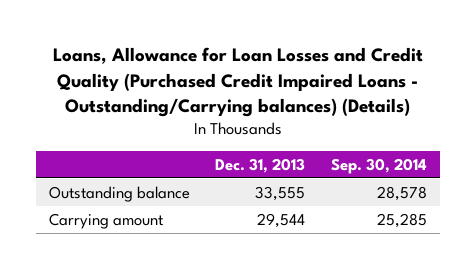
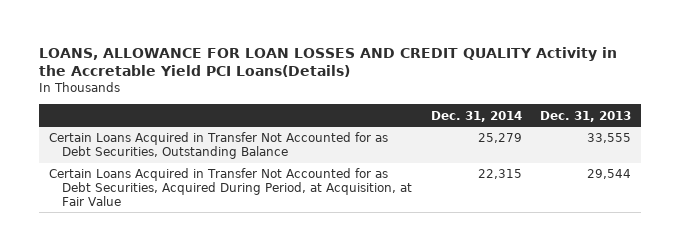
[52,47,423,118] Loans, Allowance for Loan Losses and Credit Quality (Purchased Credit Impaired Loans - Outstanding/Carrying balances) (Details) -> [39,46,618,78] LOANS, ALLOWANCE FOR LOAN LOSSES AND CREDIT QUALITY Activity in the Accretable Yield PCI Loans(Details)
[331,157,428,174] Sep. 30, 2014 -> none
none -> [430,110,522,122] Dec. 31, 2014
[48,185,190,202] Outstanding balance -> [48,132,388,160] Certain Loans Acquired in Transfer Not Accounted for as Debt Securities, Outstanding Balance
[48,212,163,229] Carrying amount -> [48,168,412,206] Certain Loans Acquired in Transfer Not Accounted for as Debt Securities, Acquired During Period, at Acquisition, at Fair Value

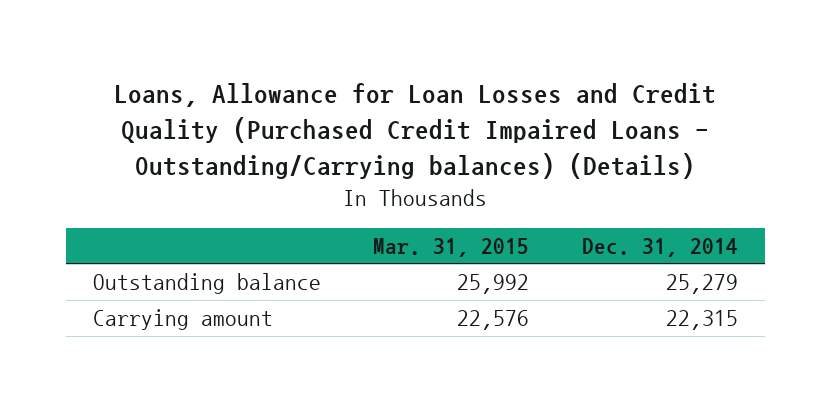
[39,46,618,78] LOANS, ALLOWANCE FOR LOAN LOSSES AND CREDIT QUALITY Activity in the Accretable Yield PCI Loans(Details) -> [114,82,717,179] Loans, Allowance for Loan Losses and Credit Quality (Purchased Credit Impaired Loans - Outstanding/Carrying balances) (Details)
[540,110,632,122] Dec. 31, 2013 -> none
none -> [373,237,530,257] Mar. 31, 2015
[48,132,388,160] Certain Loans Acquired in Transfer Not Accounted for as Debt Securities, Outstanding Balance -> [92,273,321,295] Outstanding balance
[48,168,412,206] Certain Loans Acquired in Transfer Not Accounted for as Debt Securities, Acquired During Period, at Acquisition, at Fair Value -> [92,309,273,331] Carrying amount

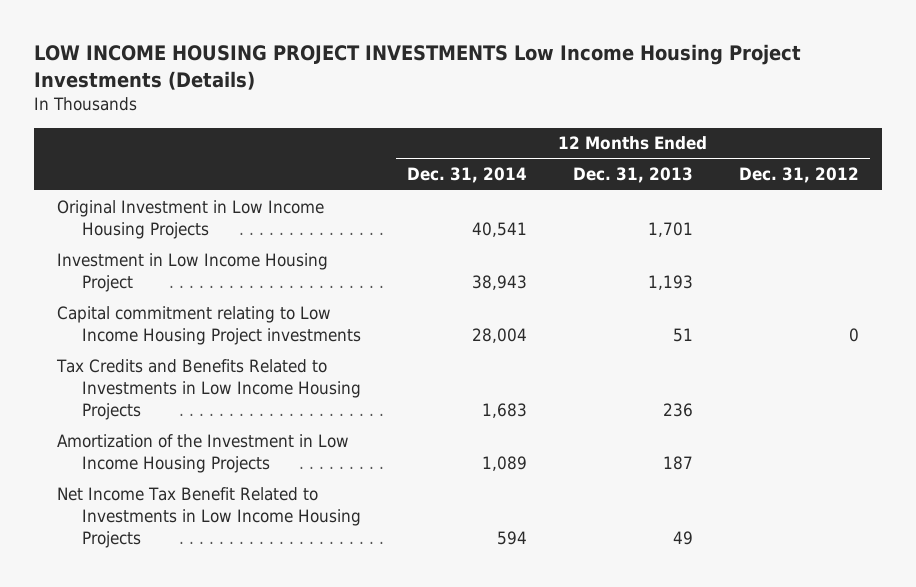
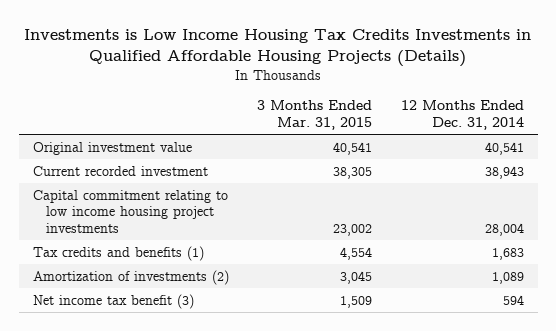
[33,44,801,91] LOW INCOME HOUSING PROJECT INVESTMENTS Low Income Housing Project Investments (Details) -> [24,28,532,68] Investments is Low Income Housing Tax Credits Investments in Qualified Affordable Housing Projects (Details)
[572,167,693,184] Dec. 31, 2013 -> none
[738,167,859,184] Dec. 31, 2012 -> none
none -> [257,100,373,130] 3 Months Ended Mar. 31, 2015
[56,199,324,239] Original Investment in Low Income Housing Projects -> [32,141,192,155] Original investment value
[56,252,328,292] Investment in Low Income Housing Project -> [32,165,208,176] Current recorded investment
[56,305,362,345] Capital commitment relating to Low Income Housing Project investments -> [32,189,228,234] Capital commitment relating to low income housing project investments
[55,358,362,420] Tax Credits and Benefits Related to Investments in Low Income Housing Projects -> [32,245,204,261] Tax credits and benefits (1)
[56,433,349,473] Amortization of the Investment in Low Income Housing Projects -> [32,269,229,285] Amortization of investments (2)
[56,486,362,548] Net Income Tax Benefit Related to Investments in Low Income Housing Projects -> [32,293,194,309] Net income tax benefit (3)

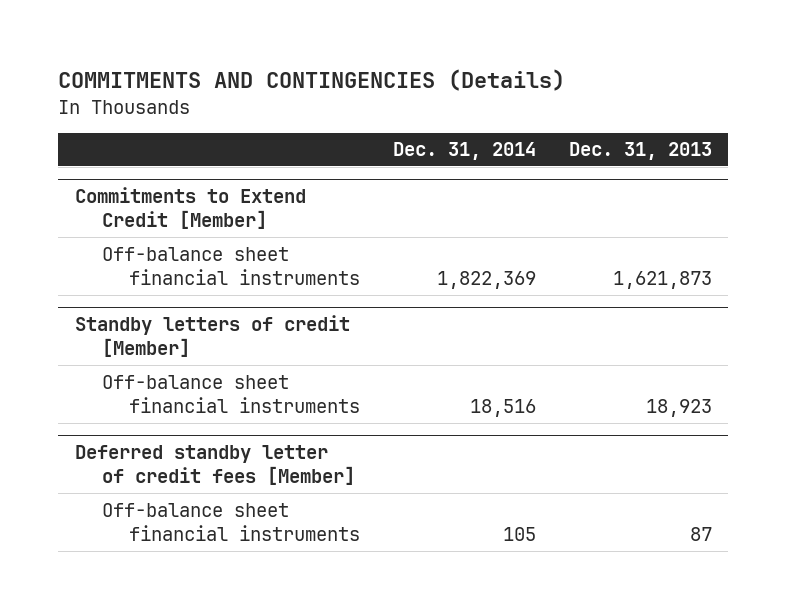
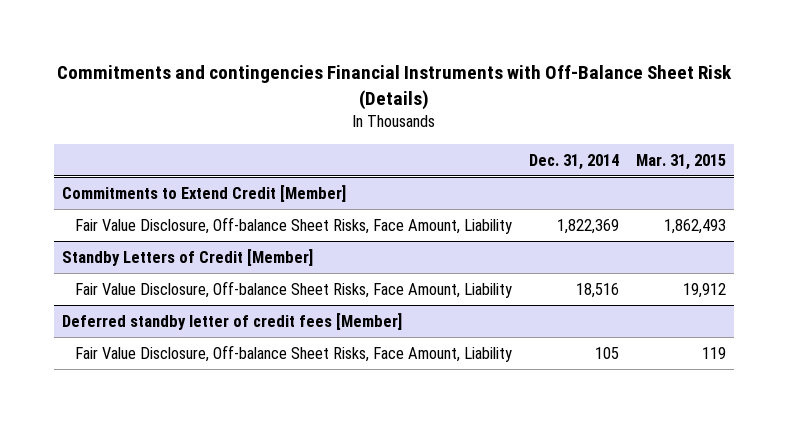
[58,68,566,91] COMMITMENTS AND CONTINGENCIES (Details) -> [57,65,733,110] Commitments and contingencies Financial Instruments with Off-Balance Sheet Risk (Details)
[568,142,712,161] Dec. 31, 2013 -> none
none -> [635,153,726,170] Mar. 31, 2015
[101,246,360,286] Off-balance sheet financial instruments -> [74,217,512,235] Fair Value Disclosure, Off-balance Sheet Risks, Face Amount, Liability
[74,314,350,358] Standby letters of credit [Member] -> [62,249,314,267] Standby Letters of Credit [Member]
[101,374,360,414] Off-balance sheet financial instruments -> [74,281,512,299] Fair Value Disclosure, Off-balance Sheet Risks, Face Amount, Liability
[101,502,360,542] Off-balance sheet financial instruments -> [74,345,512,363] Fair Value Disclosure, Off-balance Sheet Risks, Face Amount, Liability

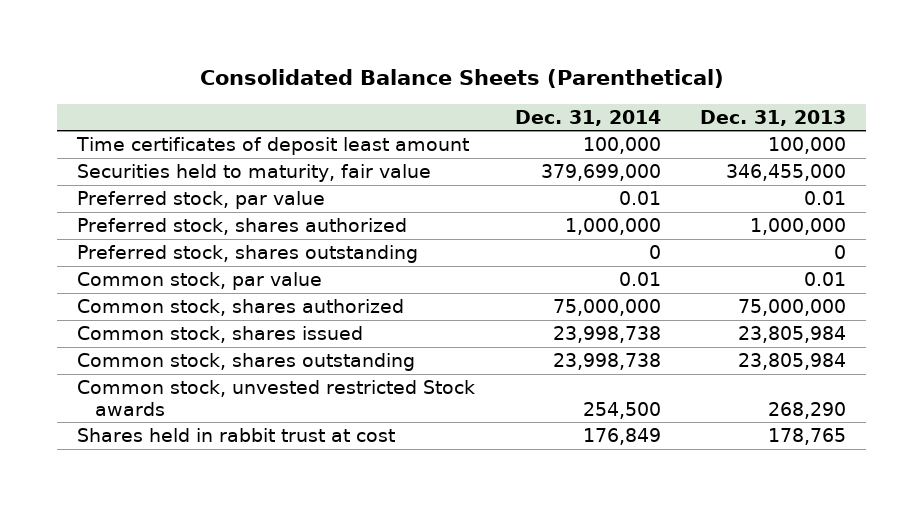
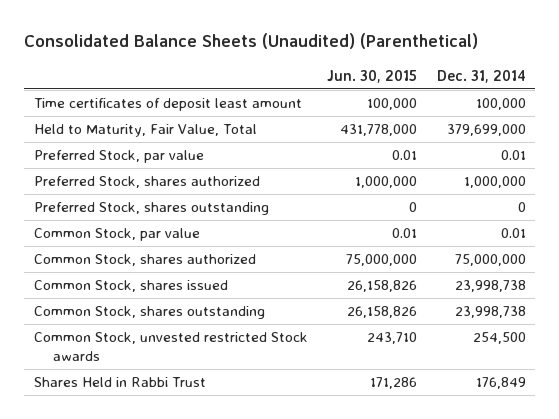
[199,69,724,89] Consolidated Balance Sheets (Parenthetical) -> [24,33,479,50] Consolidated Balance Sheets (Unaudited) (Parenthetical)
[700,109,847,126] Dec. 31, 2013 -> none
none -> [327,69,418,83] Jun. 30, 2015
[76,164,431,183] Securities held to maturity, fair value -> [33,124,257,138] Held to Maturity, Fair Value, Total
[76,191,325,210] Preferred stock, par value -> [33,150,204,164] Preferred Stock, par value
[76,218,407,236] Preferred stock, shares authorized -> [33,176,260,189] Preferred Stock, shares authorized
[76,245,418,264] Preferred stock, shares outstanding -> [33,202,269,216] Preferred Stock, shares outstanding
[76,272,322,291] Common stock, par value -> [33,228,200,242] Common Stock, par value
[76,299,404,317] Common stock, shares authorized -> [33,254,256,267] Common Stock, shares authorized
[76,326,363,344] Common stock, shares issued -> [33,280,228,293] Common Stock, shares issued
[76,353,415,372] Common stock, shares outstanding -> [33,306,265,320] Common Stock, shares outstanding
[76,380,475,416] Common stock, unvested restricted Stock awards -> [33,332,308,362] Common Stock, unvested restricted Stock awards
[76,428,395,443] Shares held in rabbit trust at cost -> [33,377,206,388] Shares Held in Rabbi Trust

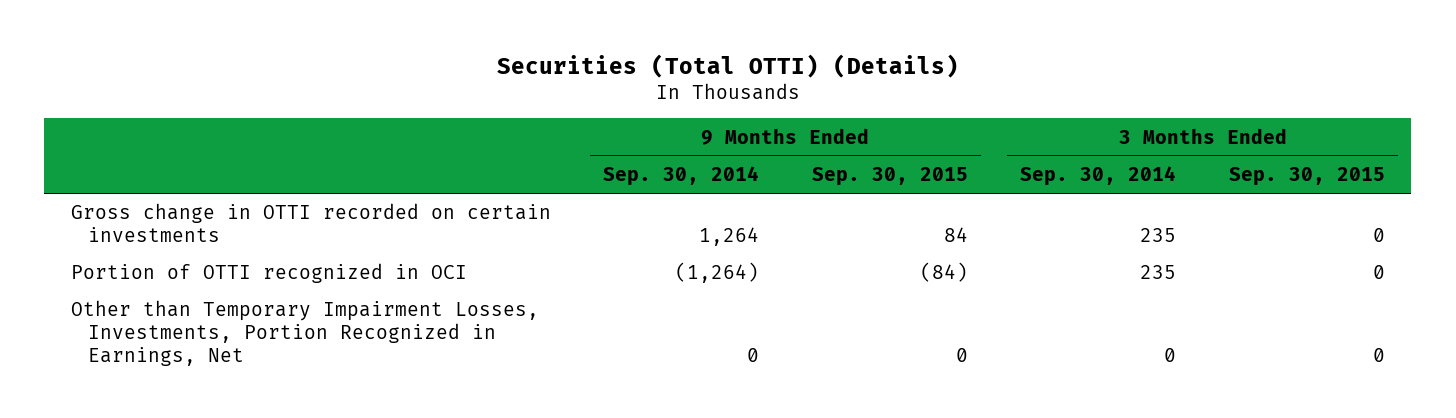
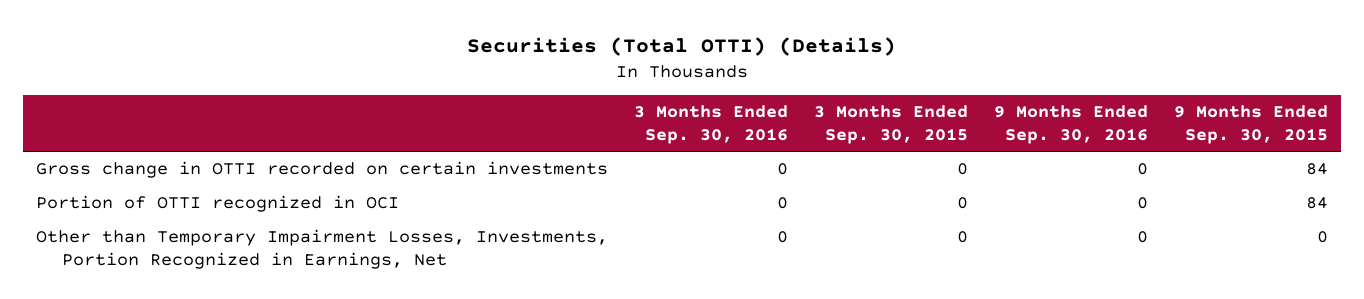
[603,166,760,187] Sep. 30, 2014 -> none
[1020,166,1177,187] Sep. 30, 2014 -> none
none -> [634,105,789,144] 3 Months Ended Sep. 30, 2016
none -> [994,105,1149,144] 9 Months Ended Sep. 30, 2016
[919,262,968,283] (84) -> [1306,197,1329,210] 84

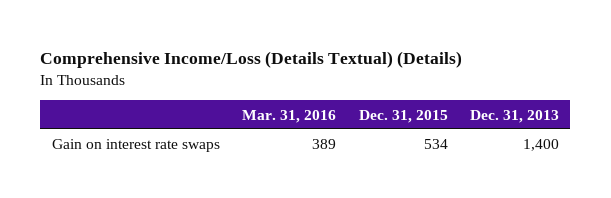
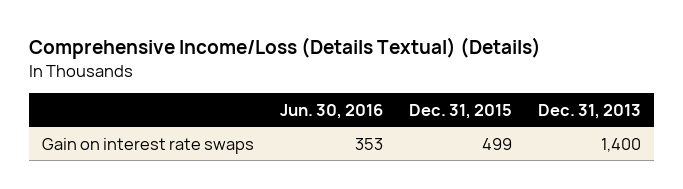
[242,109,337,123] Mar. 31, 2016 -> none
none -> [279,103,383,119] Jun. 30, 2016
[423,139,448,150] 534 -> [481,137,512,150] 499

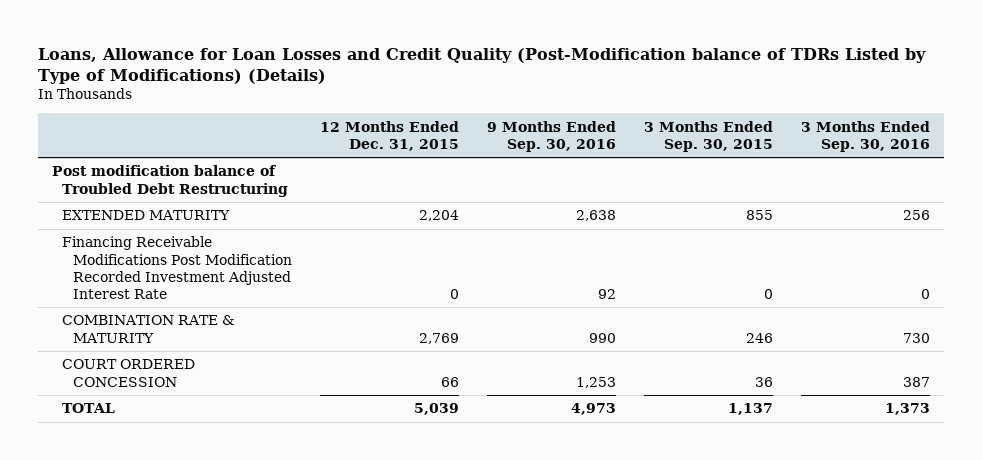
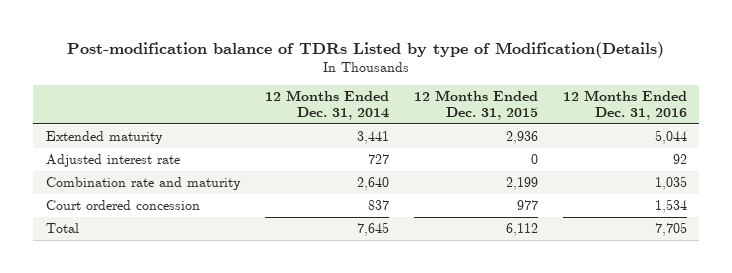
[38,47,927,84] Loans, Allowance for Loan Losses and Credit Quality (Post-Modification balance of TDRs Listed by Type of Modifications) (Details) -> [67,41,665,58] Post-modification balance of TDRs Listed by type of Modification(Details)
[486,120,616,152] 9 Months Ended Sep. 30, 2016 -> none
[644,120,774,152] 3 Months Ended Sep. 30, 2015 -> none
[801,120,931,152] 3 Months Ended Sep. 30, 2016 -> none
none -> [264,90,389,120] 12 Months Ended Dec. 31, 2014
none -> [562,90,687,120] 12 Months Ended Dec. 31, 2016
[52,165,289,197] Post modification balance of Troubled Debt Restructuring -> none
[62,210,231,221] EXTENDED MATURITY -> [45,131,163,145] Extended maturity
[418,210,459,222] 2,204 -> [505,131,538,145] 2,936
[62,236,292,299] Financing Receivable Modifications Post Modification Recorded Investment Adjusted Interest Rate -> [45,154,180,168] Adjusted interest rate
[62,315,235,343] COMBINATION RATE & MATURITY -> [45,177,241,191] Combination rate and maturity
[418,332,459,344] 2,769 -> [505,177,538,191] 2,199
[62,359,196,387] COURT ORDERED CONCESSION -> [45,200,200,211] Court ordered concession
[440,376,459,387] 66 -> [516,200,538,211] 977
[62,403,116,414] TOTAL -> [45,223,79,234] Total
[413,403,459,416] 5,039 -> [505,223,538,237] 6,112

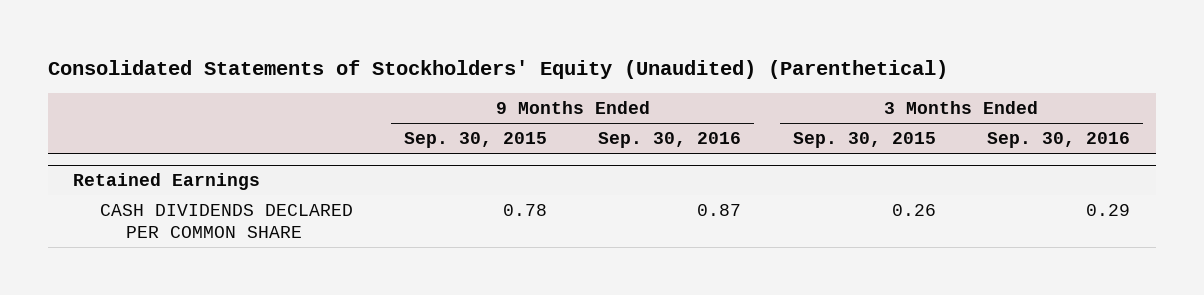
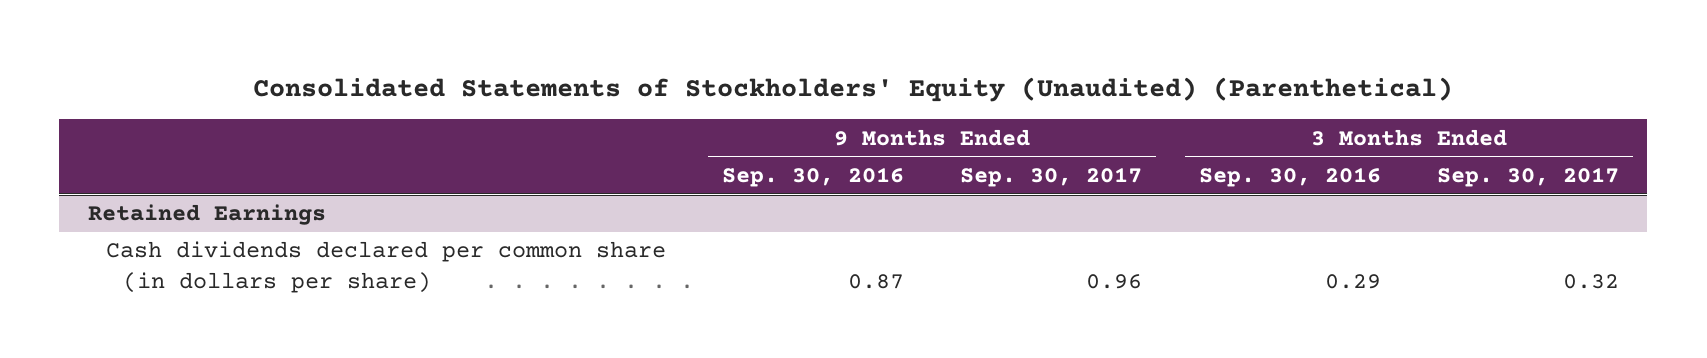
[404,132,548,149] Sep. 30, 2015 -> none
[792,132,936,149] Sep. 30, 2015 -> none
none -> [960,166,1143,187] Sep. 30, 2017
none -> [1437,166,1620,187] Sep. 30, 2017
[99,203,353,239] CASH DIVIDENDS DECLARED PER COMMON SHARE -> [105,241,666,293] Cash dividends declared per common share (in dollars per share)

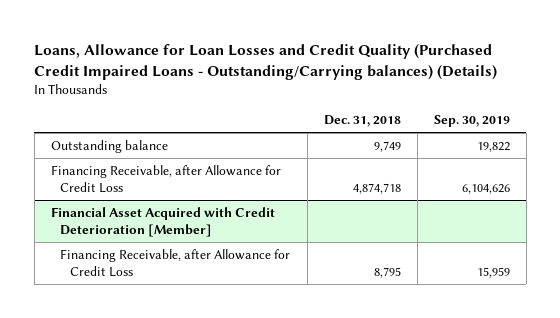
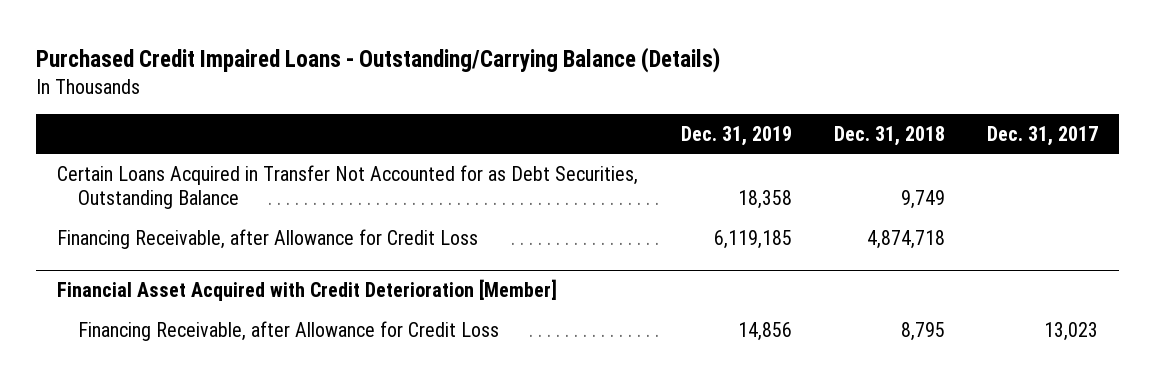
[34,44,498,80] Loans, Allowance for Loan Losses and Credit Quality (Purchased Credit Impaired Loans - Outstanding/Carrying balances) (Details) -> [36,47,721,74] Purchased Credit Impaired Loans - Outstanding/Carrying Balance (Details)
[433,115,510,128] Sep. 30, 2019 -> none
none -> [680,125,792,146] Dec. 31, 2019
none -> [987,125,1099,146] Dec. 31, 2017
[50,139,168,153] Outstanding balance -> [57,164,639,210] Certain Loans Acquired in Transfer Not Accounted for as Debt Securities, Outstanding Balance

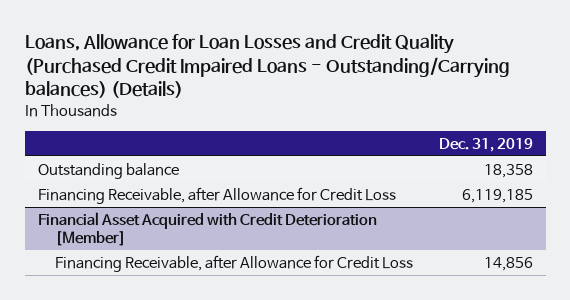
[36,47,721,74] Purchased Credit Impaired Loans - Outstanding/Carrying Balance (Details) -> [24,34,510,99] Loans, Allowance for Loan Losses and Credit Quality (Purchased Credit Impaired Loans - Outstanding/Carrying balances) (Details)
[833,125,945,146] Dec. 31, 2018 -> none
[987,125,1099,146] Dec. 31, 2017 -> none
[57,164,639,210] Certain Loans Acquired in Transfer Not Accounted for as Debt Securities, Outstanding Balance -> [37,162,179,179] Outstanding balance

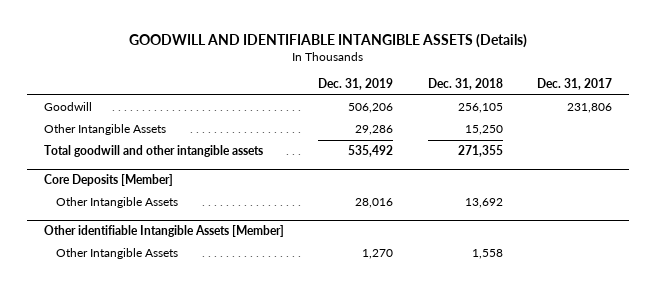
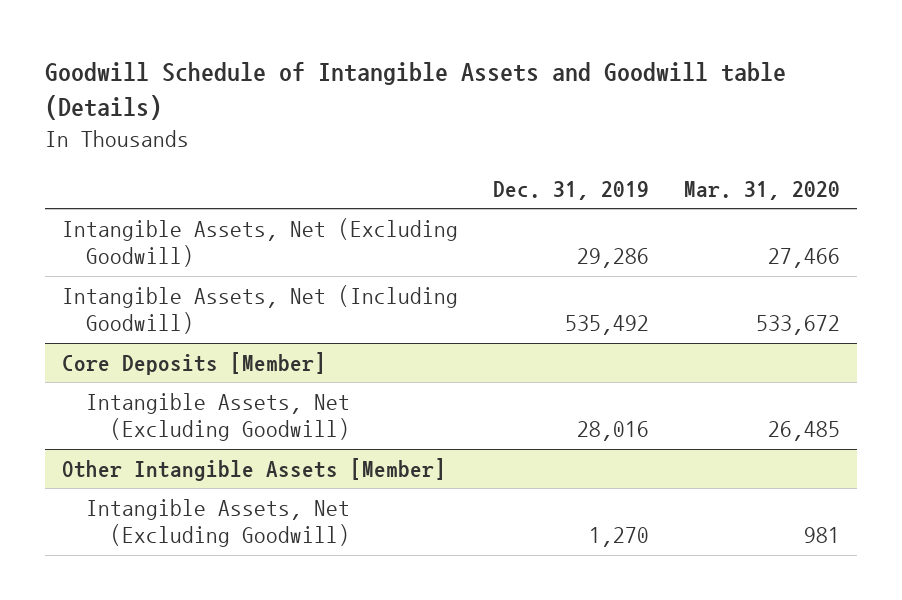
[129,34,528,49] GOODWILL AND IDENTIFIABLE INTANGIBLE ASSETS (Details) -> [44,62,786,121] Goodwill Schedule of Intangible Assets and Goodwill table (Details)
[427,77,503,90] Dec. 31, 2018 -> none
[537,77,613,90] Dec. 31, 2017 -> none
none -> [683,180,840,200] Mar. 31, 2020
[44,102,93,112] Goodwill -> none
[44,124,167,136] Other Intangible Assets -> [62,217,459,268] Intangible Assets, Net (Excluding Goodwill)
[44,145,264,158] Total goodwill and other intangible assets -> [62,284,459,335] Intangible Assets, Net (Including Goodwill)
[56,197,179,209] Other Intangible Assets -> [86,392,351,442] Intangible Assets, Net (Excluding Goodwill)
[44,225,285,238] Other identifiable Intangible Assets [Member] -> [62,457,447,481] Other Intangible Assets [Member]
[56,248,179,260] Other Intangible Assets -> [86,498,351,548] Intangible Assets, Net (Excluding Goodwill)

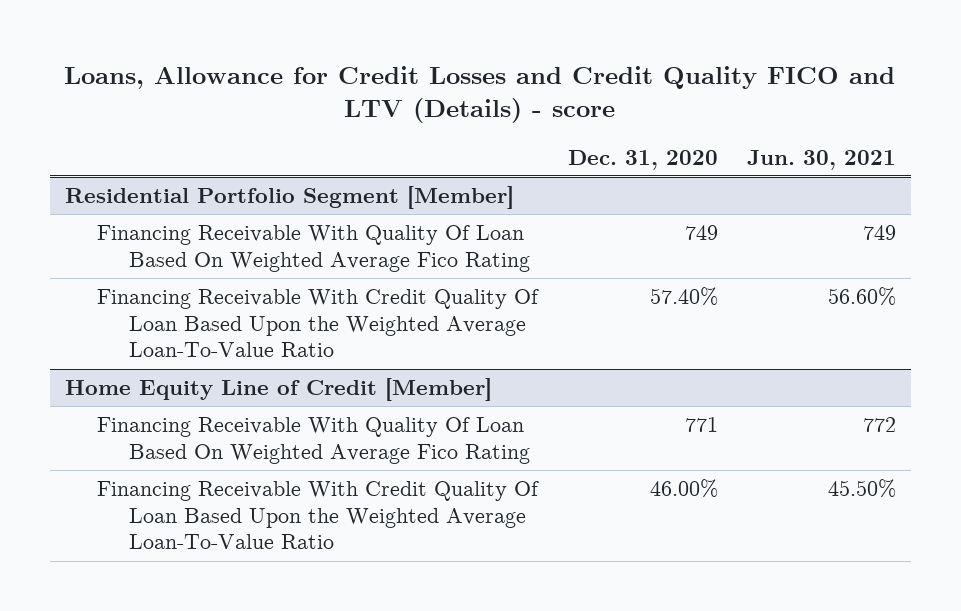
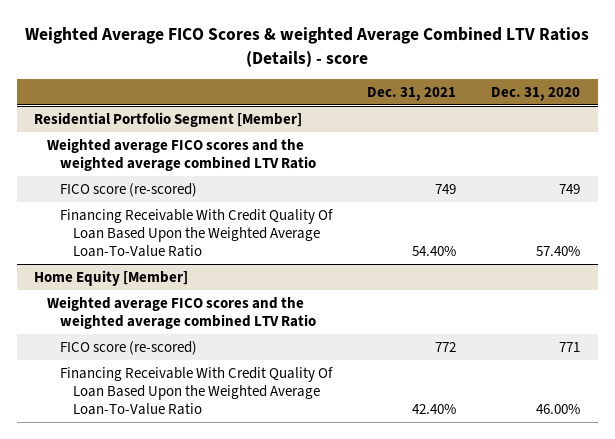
[64,65,896,123] Loans, Allowance for Credit Losses and Credit Quality FICO and LTV (Details) - score -> [25,27,590,67] Weighted Average FICO Scores & weighted Average Combined LTV Ratios (Details) - score
[746,149,896,170] Jun. 30, 2021 -> none
none -> [367,86,457,101] Dec. 31, 2021
none -> [47,137,317,171] Weighted average FICO scores and the weighted average combined LTV Ratio
[97,225,531,272] Financing Receivable With Quality Of Loan Based On Weighted Average Fico Rating -> [60,182,198,197] FICO score (re-scored)
[64,378,492,402] Home Equity Line of Credit [Member] -> [34,269,189,286] Home Equity [Member]
none -> [47,295,317,329] Weighted average FICO scores and the weighted average combined LTV Ratio
[97,417,531,464] Financing Receivable With Quality Of Loan Based On Weighted Average Fico Rating -> [60,340,198,355] FICO score (re-scored)

